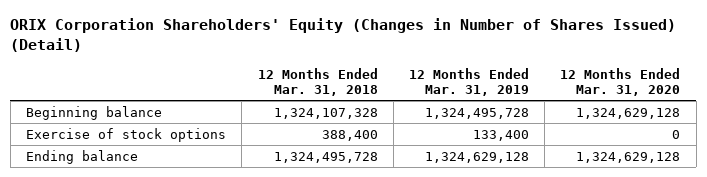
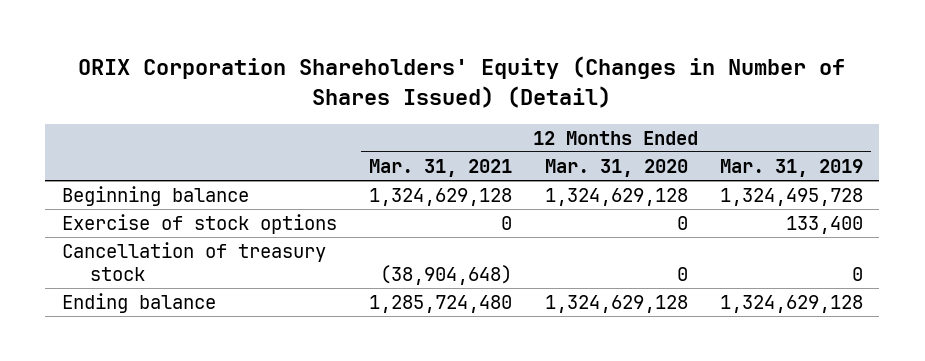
[257,67,378,97] 12 Months Ended Mar. 31, 2018 -> none
none -> [369,159,513,178] Mar. 31, 2021
none -> [61,242,326,281] Cancellation of treasury stock

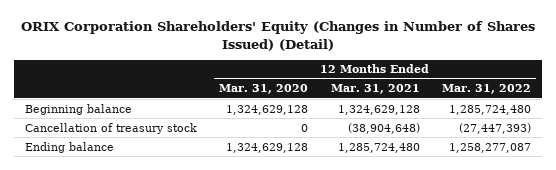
[720,159,864,178] Mar. 31, 2019 -> none
none -> [441,84,531,95] Mar. 31, 2022
[61,214,337,235] Exercise of stock options -> none

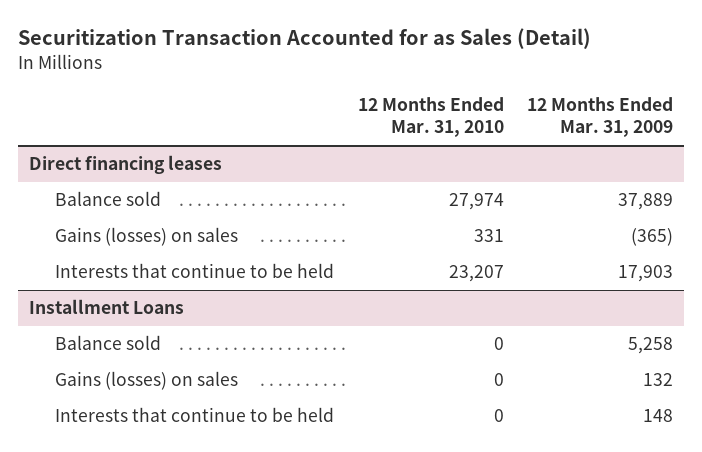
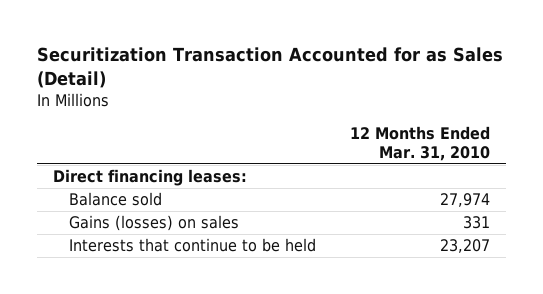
[526,97,673,138] 12 Months Ended Mar. 31, 2009 -> none
[29,155,223,175] Direct financing leases -> none
none -> [53,169,248,187] Direct financing leases:
[29,299,185,315] Installment Loans -> none
[55,335,162,351] Balance sold -> none
[55,371,239,391] Gains (losses) on sales -> none
[55,407,335,423] Interests that continue to be held -> none

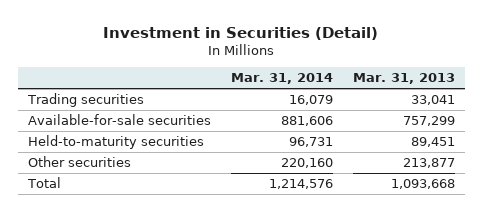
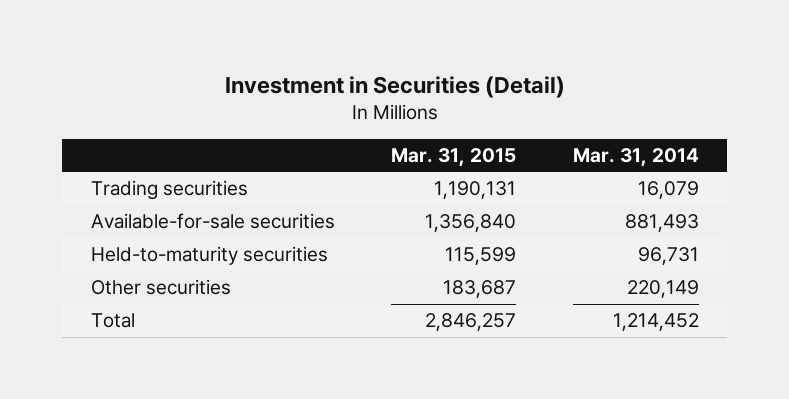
[352,73,455,85] Mar. 31, 2013 -> none
none -> [391,148,517,168] Mar. 31, 2015
[280,116,333,127] 881,606 -> [624,214,699,233] 881,493
[280,158,333,169] 220,160 -> [626,280,699,299] 220,149
[268,179,333,190] 1,214,576 -> [612,313,699,332] 1,214,452

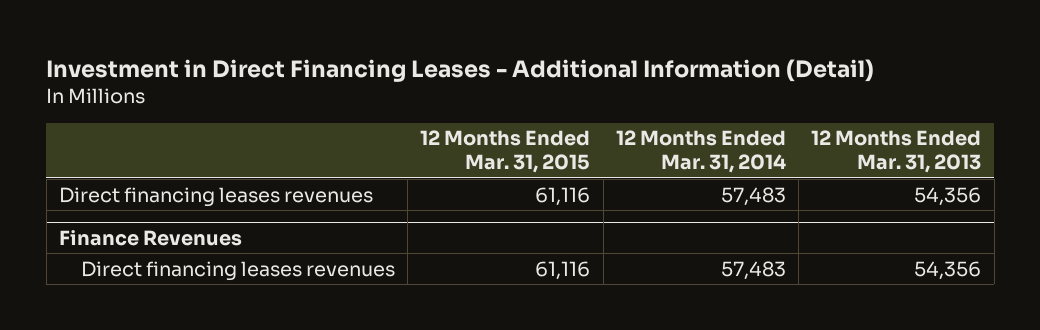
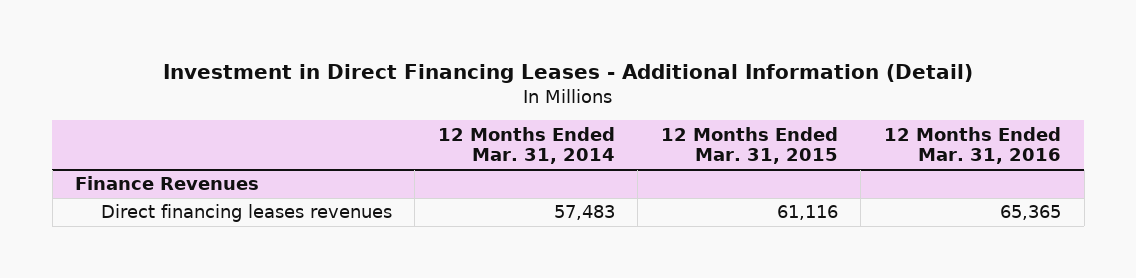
[811,130,982,174] 12 Months Ended Mar. 31, 2013 -> none
none -> [883,126,1061,165] 12 Months Ended Mar. 31, 2016
[58,186,373,207] Direct financing leases revenues -> none

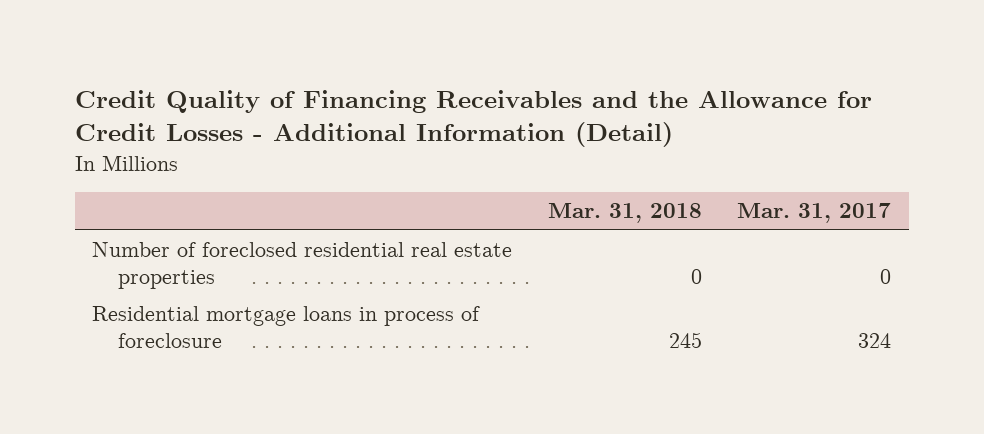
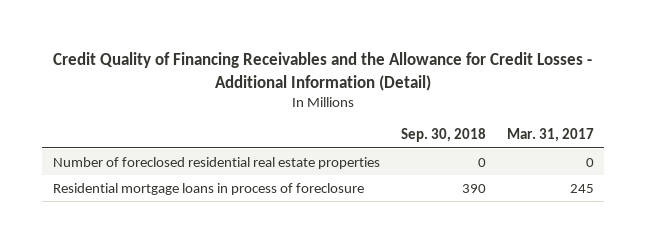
[547,203,702,224] Mar. 31, 2018 -> none
none -> [400,128,486,143] Sep. 30, 2018
[858,332,892,348] 324 -> [569,183,594,193] 245

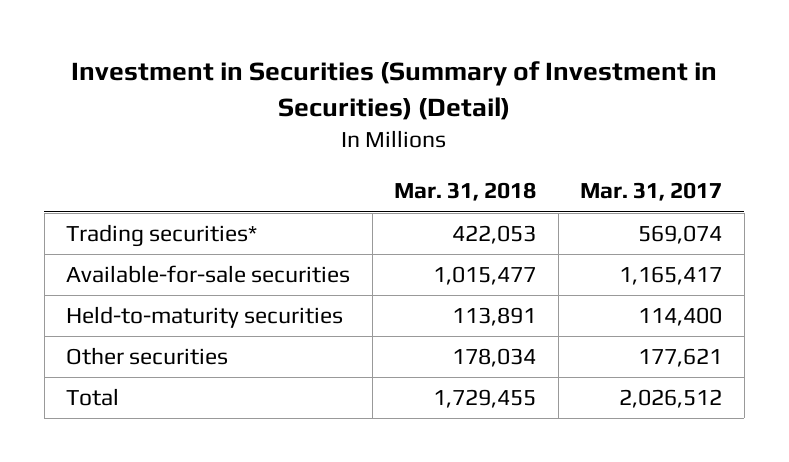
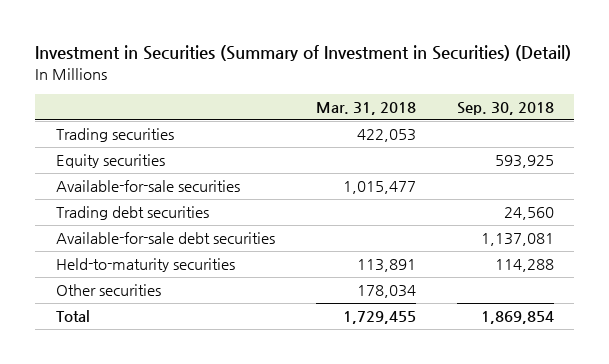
[580,182,723,202] Mar. 31, 2017 -> none
none -> [456,101,554,115] Sep. 30, 2018
[66,224,258,248] Trading securities* -> [55,128,174,143] Trading securities
none -> [55,154,165,169] Equity securities
none -> [55,206,209,221] Trading debt securities
none -> [55,232,275,245] Available-for-sale debt securities

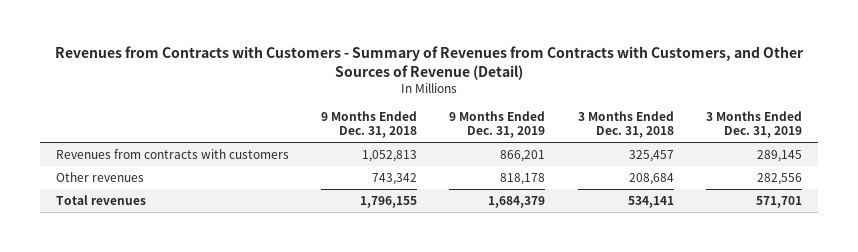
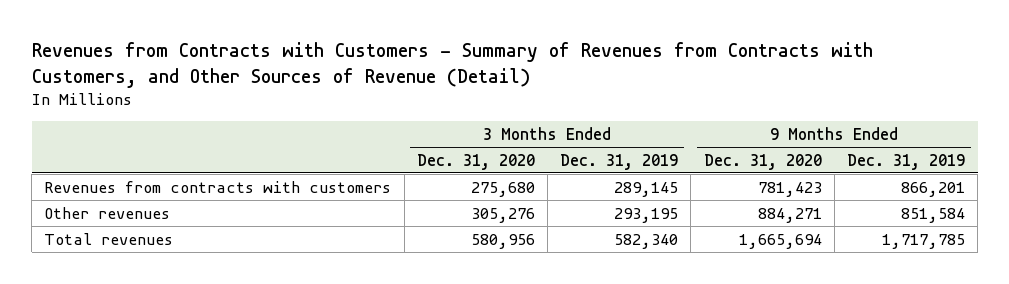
[321,110,418,139] 9 Months Ended Dec. 31, 2018 -> none
[577,110,674,139] 3 Months Ended Dec. 31, 2018 -> none
none -> [416,153,535,170] Dec. 31, 2020
none -> [703,153,822,170] Dec. 31, 2020
[500,172,546,185] 818,178 -> [900,207,965,223] 851,584
[756,172,802,185] 282,556 -> [614,207,679,223] 293,195
[488,195,546,208] 1,684,379 -> [881,233,965,249] 1,717,785
[755,195,802,208] 571,701 -> [614,233,679,249] 582,340

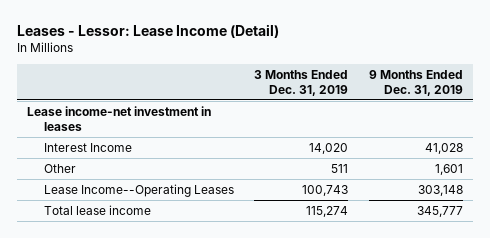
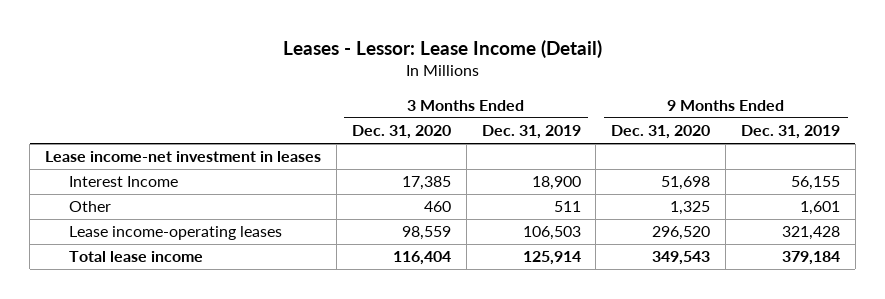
none -> [351,125,451,140] Dec. 31, 2020
none -> [611,125,711,140] Dec. 31, 2020
[309,142,349,154] 14,020 -> [531,176,581,191] 18,900
[424,142,463,154] 41,028 -> [790,176,840,191] 56,155
[43,183,234,197] Lease Income--Operating Leases -> [69,226,283,241] Lease income-operating leases
[302,184,349,196] 100,743 -> [522,226,581,241] 106,503
[417,184,463,196] 303,148 -> [781,226,840,241] 321,428
[306,205,349,217] 115,274 -> [522,251,581,266] 125,914
[416,205,463,217] 345,777 -> [781,251,840,266] 379,184

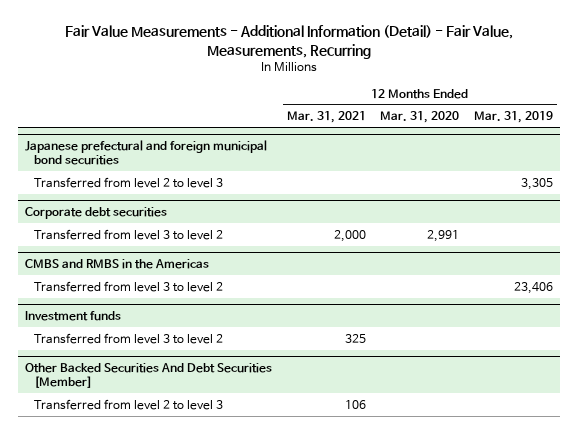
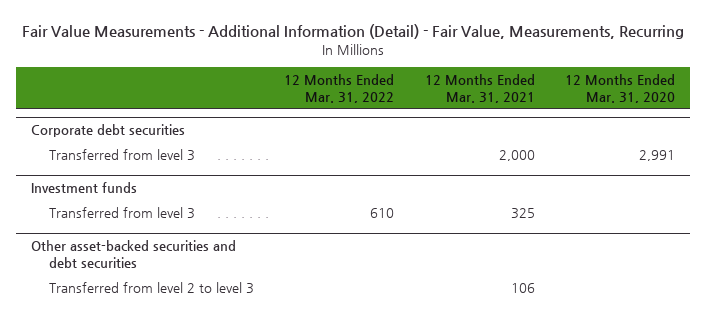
[473,111,553,124] Mar. 31, 2019 -> none
none -> [284,74,395,103] 12 Months Ended Mar. 31, 2022
[24,140,267,166] Japanese prefectural and foreign municipal bond securities -> none
[33,176,223,188] Transferred from level 2 to level 3 -> none
[24,259,209,270] CMBS and RMBS in the Americas -> none
[33,280,223,292] Transferred from level 3 to level 2 -> none
[33,228,223,240] Transferred from level 3 to level 2 -> [48,148,195,161] Transferred from level 3
[33,332,223,344] Transferred from level 3 to level 2 -> [48,206,195,219] Transferred from level 3
[24,363,272,389] Other Backed Securities And Debt Securities [Member] -> [31,240,237,268] Other asset-backed securities and debt securities

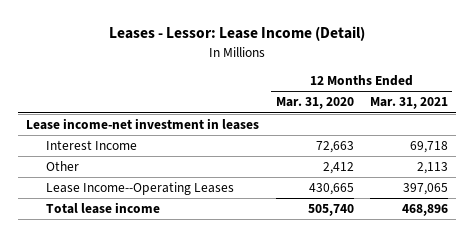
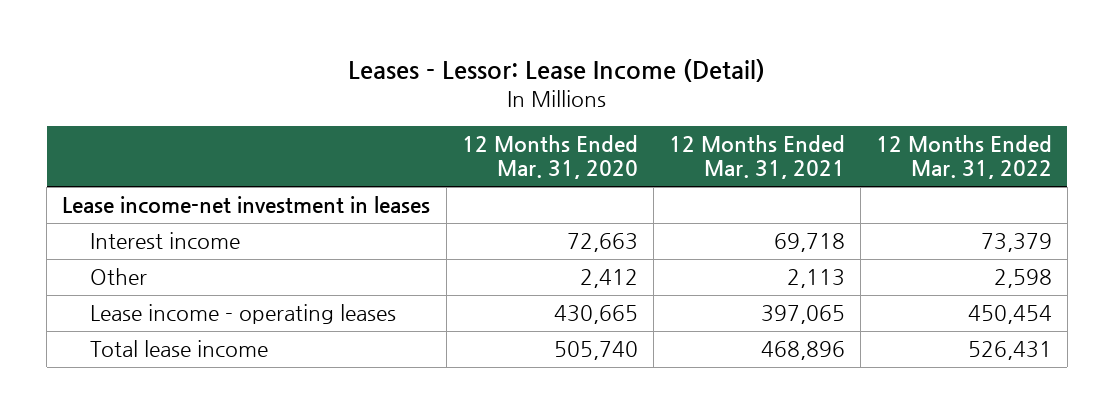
none -> [875,135,1052,180] 12 Months Ended Mar. 31, 2022
[45,140,137,151] Interest Income -> [89,232,240,250] Interest income
[45,182,234,196] Lease Income--Operating Leases -> [89,304,396,325] Lease income - operating leases

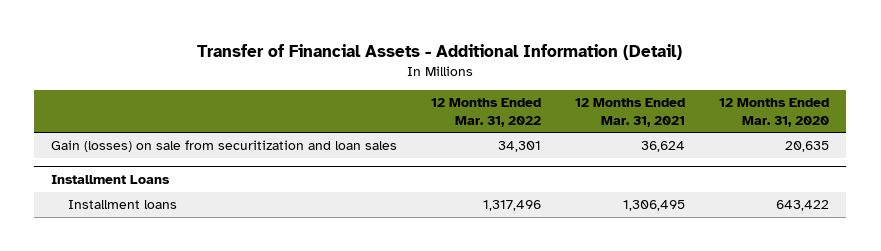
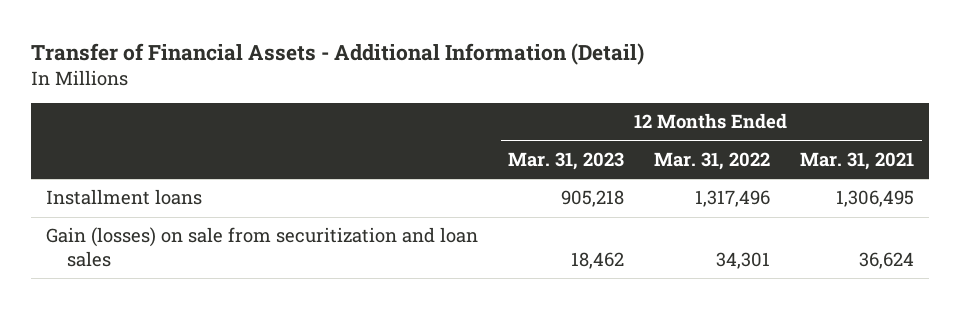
[719,98,830,127] 12 Months Ended Mar. 31, 2020 -> none
none -> [508,152,625,171] Mar. 31, 2023
[51,175,171,185] Installment Loans -> none
[51,140,398,153] Gain (losses) on sale from securitization and loan sales -> [46,227,479,268] Gain (losses) on sale from securitization and loan sales

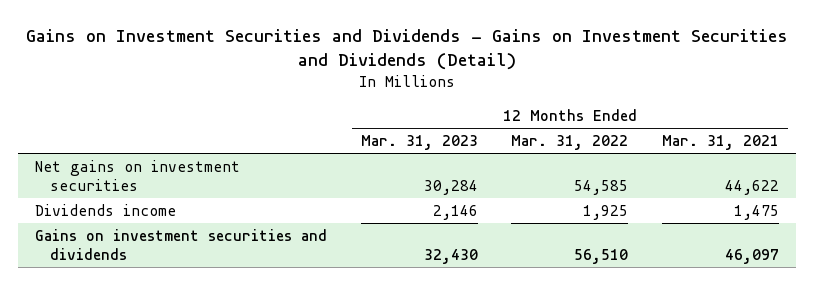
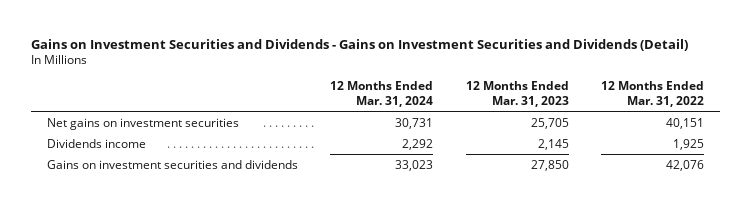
[662,135,780,151] Mar. 31, 2021 -> none
none -> [330,81,434,107] 12 Months Ended Mar. 31, 2024
[423,180,478,196] 30,284 -> [530,117,569,129] 25,705
[574,180,629,196] 54,585 -> [665,117,704,129] 40,151
[432,204,478,220] 2,146 -> [537,138,569,150] 2,145
[423,249,478,265] 32,430 -> [530,159,569,171] 27,850
[574,249,629,265] 56,510 -> [665,159,704,171] 42,076

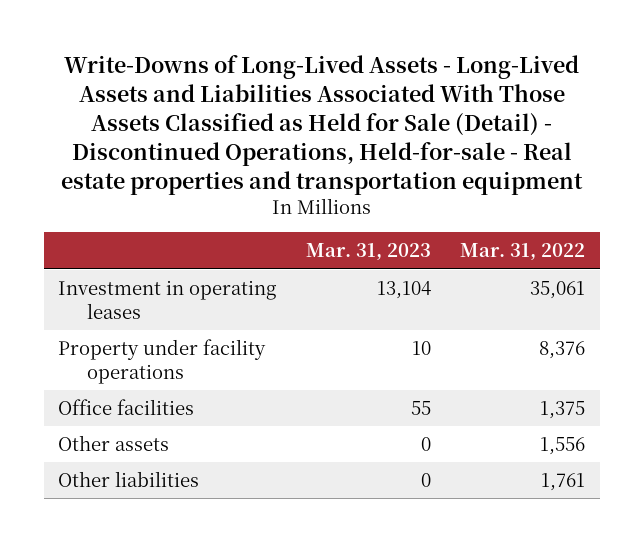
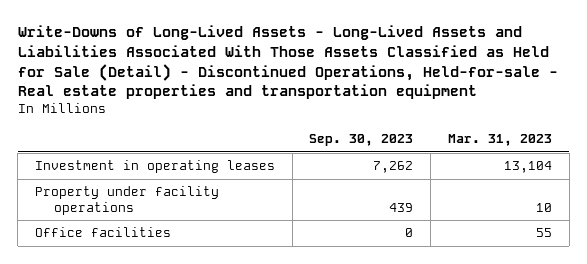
[460,243,586,262] Mar. 31, 2022 -> none
none -> [309,134,414,147] Sep. 30, 2023
[58,435,170,452] Other assets -> none
[58,471,200,488] Other liabilities -> none

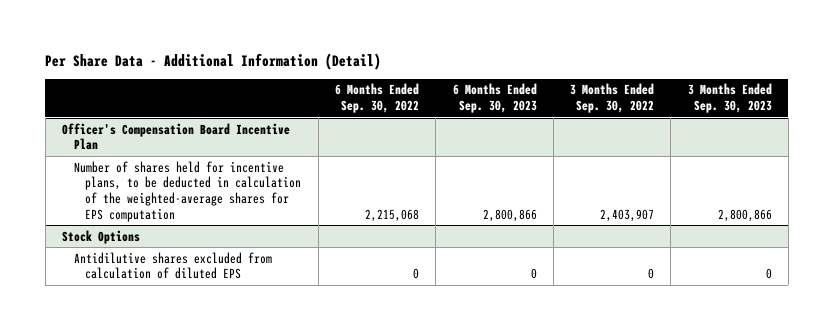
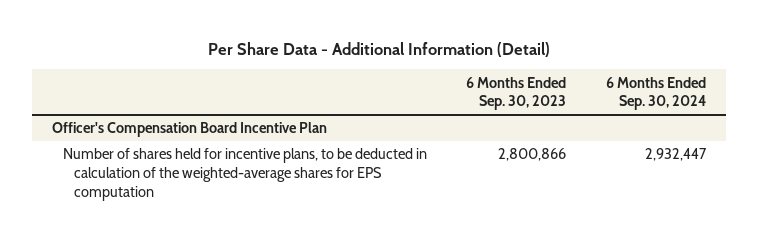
[334,83,419,114] 6 Months Ended Sep. 30, 2022 -> none
[570,83,655,114] 3 Months Ended Sep. 30, 2022 -> none
[687,83,772,114] 3 Months Ended Sep. 30, 2023 -> none
none -> [605,76,706,111] 6 Months Ended Sep. 30, 2024
[62,229,141,244] Stock Options -> none
[73,251,272,280] Antidilutive shares excluded from calculation of diluted EPS -> none

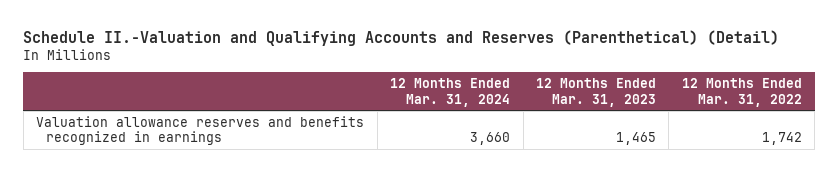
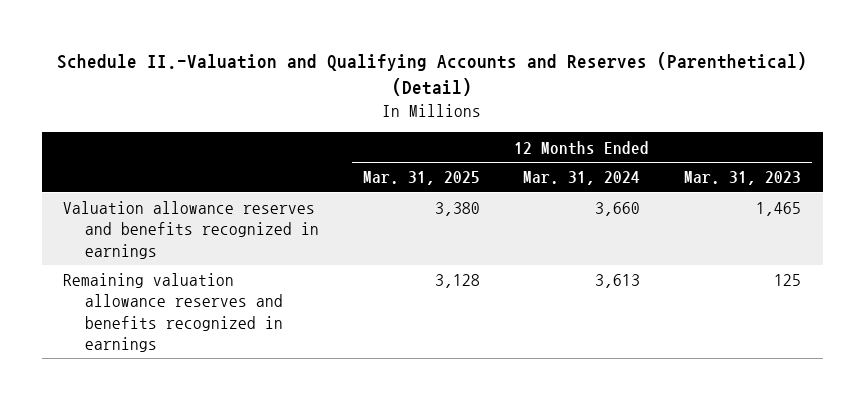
[681,77,802,107] 12 Months Ended Mar. 31, 2022 -> none
none -> [362,171,480,186] Mar. 31, 2025
none -> [63,273,284,352] Remaining valuation allowance reserves and benefits recognized in earnings

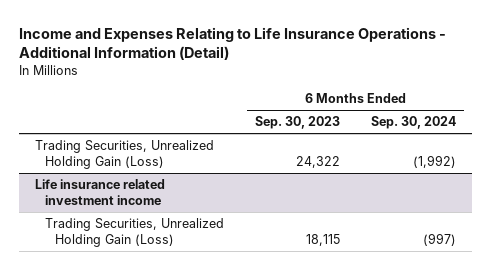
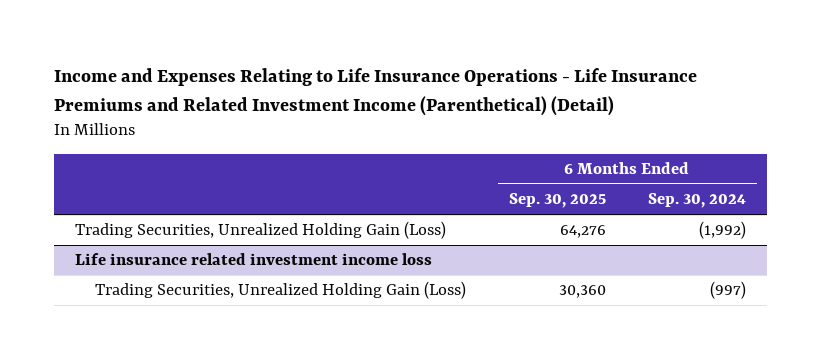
[19,26,447,60] Income and Expenses Relating to Life Insurance Operations - Additional Information (Detail) -> [53,68,697,116] Income and Expenses Relating to Life Insurance Operations - Life Insurance Premiums and Related Investment Income (Parenthetical) (Detail)
[255,116,341,130] Sep. 30, 2023 -> none
none -> [508,193,606,209] Sep. 30, 2025
[34,179,165,205] Life insurance related investment income -> [74,253,432,266] Life insurance related investment income loss

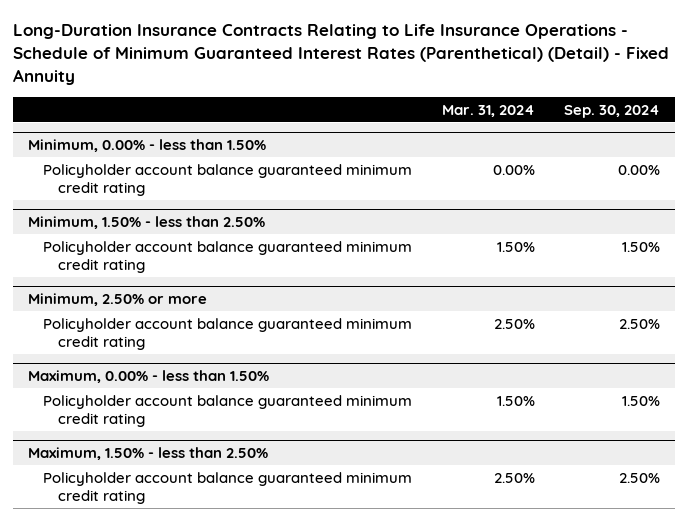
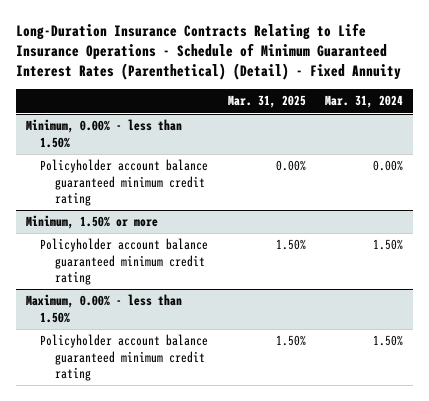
[564,104,661,118] Sep. 30, 2024 -> none
none -> [227,95,306,109] Mar. 31, 2025
[27,215,265,229] Minimum, 1.50% - less than 2.50% -> none
none -> [25,215,158,230] Minimum, 1.50% or more
[27,292,207,306] Minimum, 2.50% or more -> none
[43,317,413,351] Policyholder account balance guaranteed minimum credit rating -> none
[27,446,268,460] Maximum, 1.50% - less than 2.50% -> none
[43,471,413,505] Policyholder account balance guaranteed minimum credit rating -> none

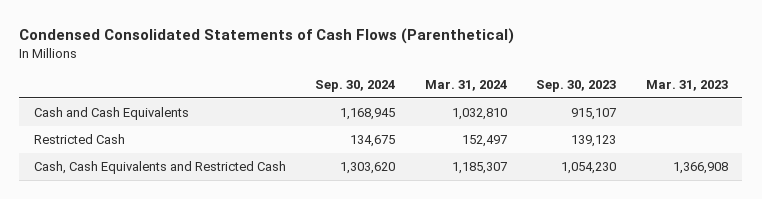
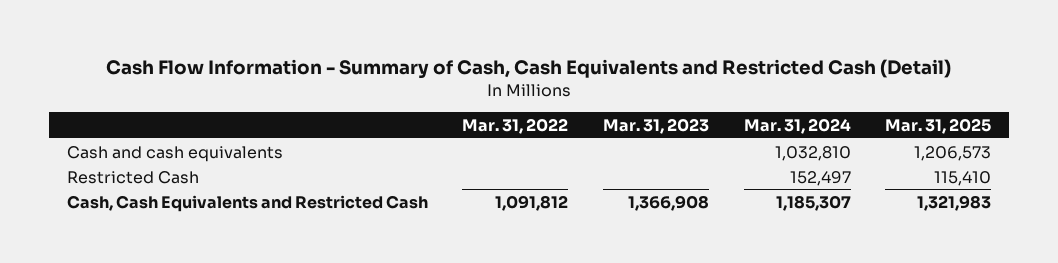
[19,27,515,44] Condensed Consolidated Statements of Cash Flows (Parenthetical) -> [106,59,952,80] Cash Flow Information - Summary of Cash, Cash Equivalents and Restricted Cash (Detail)
[315,79,396,92] Sep. 30, 2024 -> none
[536,79,617,92] Sep. 30, 2023 -> none
none -> [462,117,569,134] Mar. 31, 2022
none -> [885,117,992,134] Mar. 31, 2025
[34,107,190,121] Cash and Cash Equivalents -> [66,145,283,162] Cash and cash equivalents

